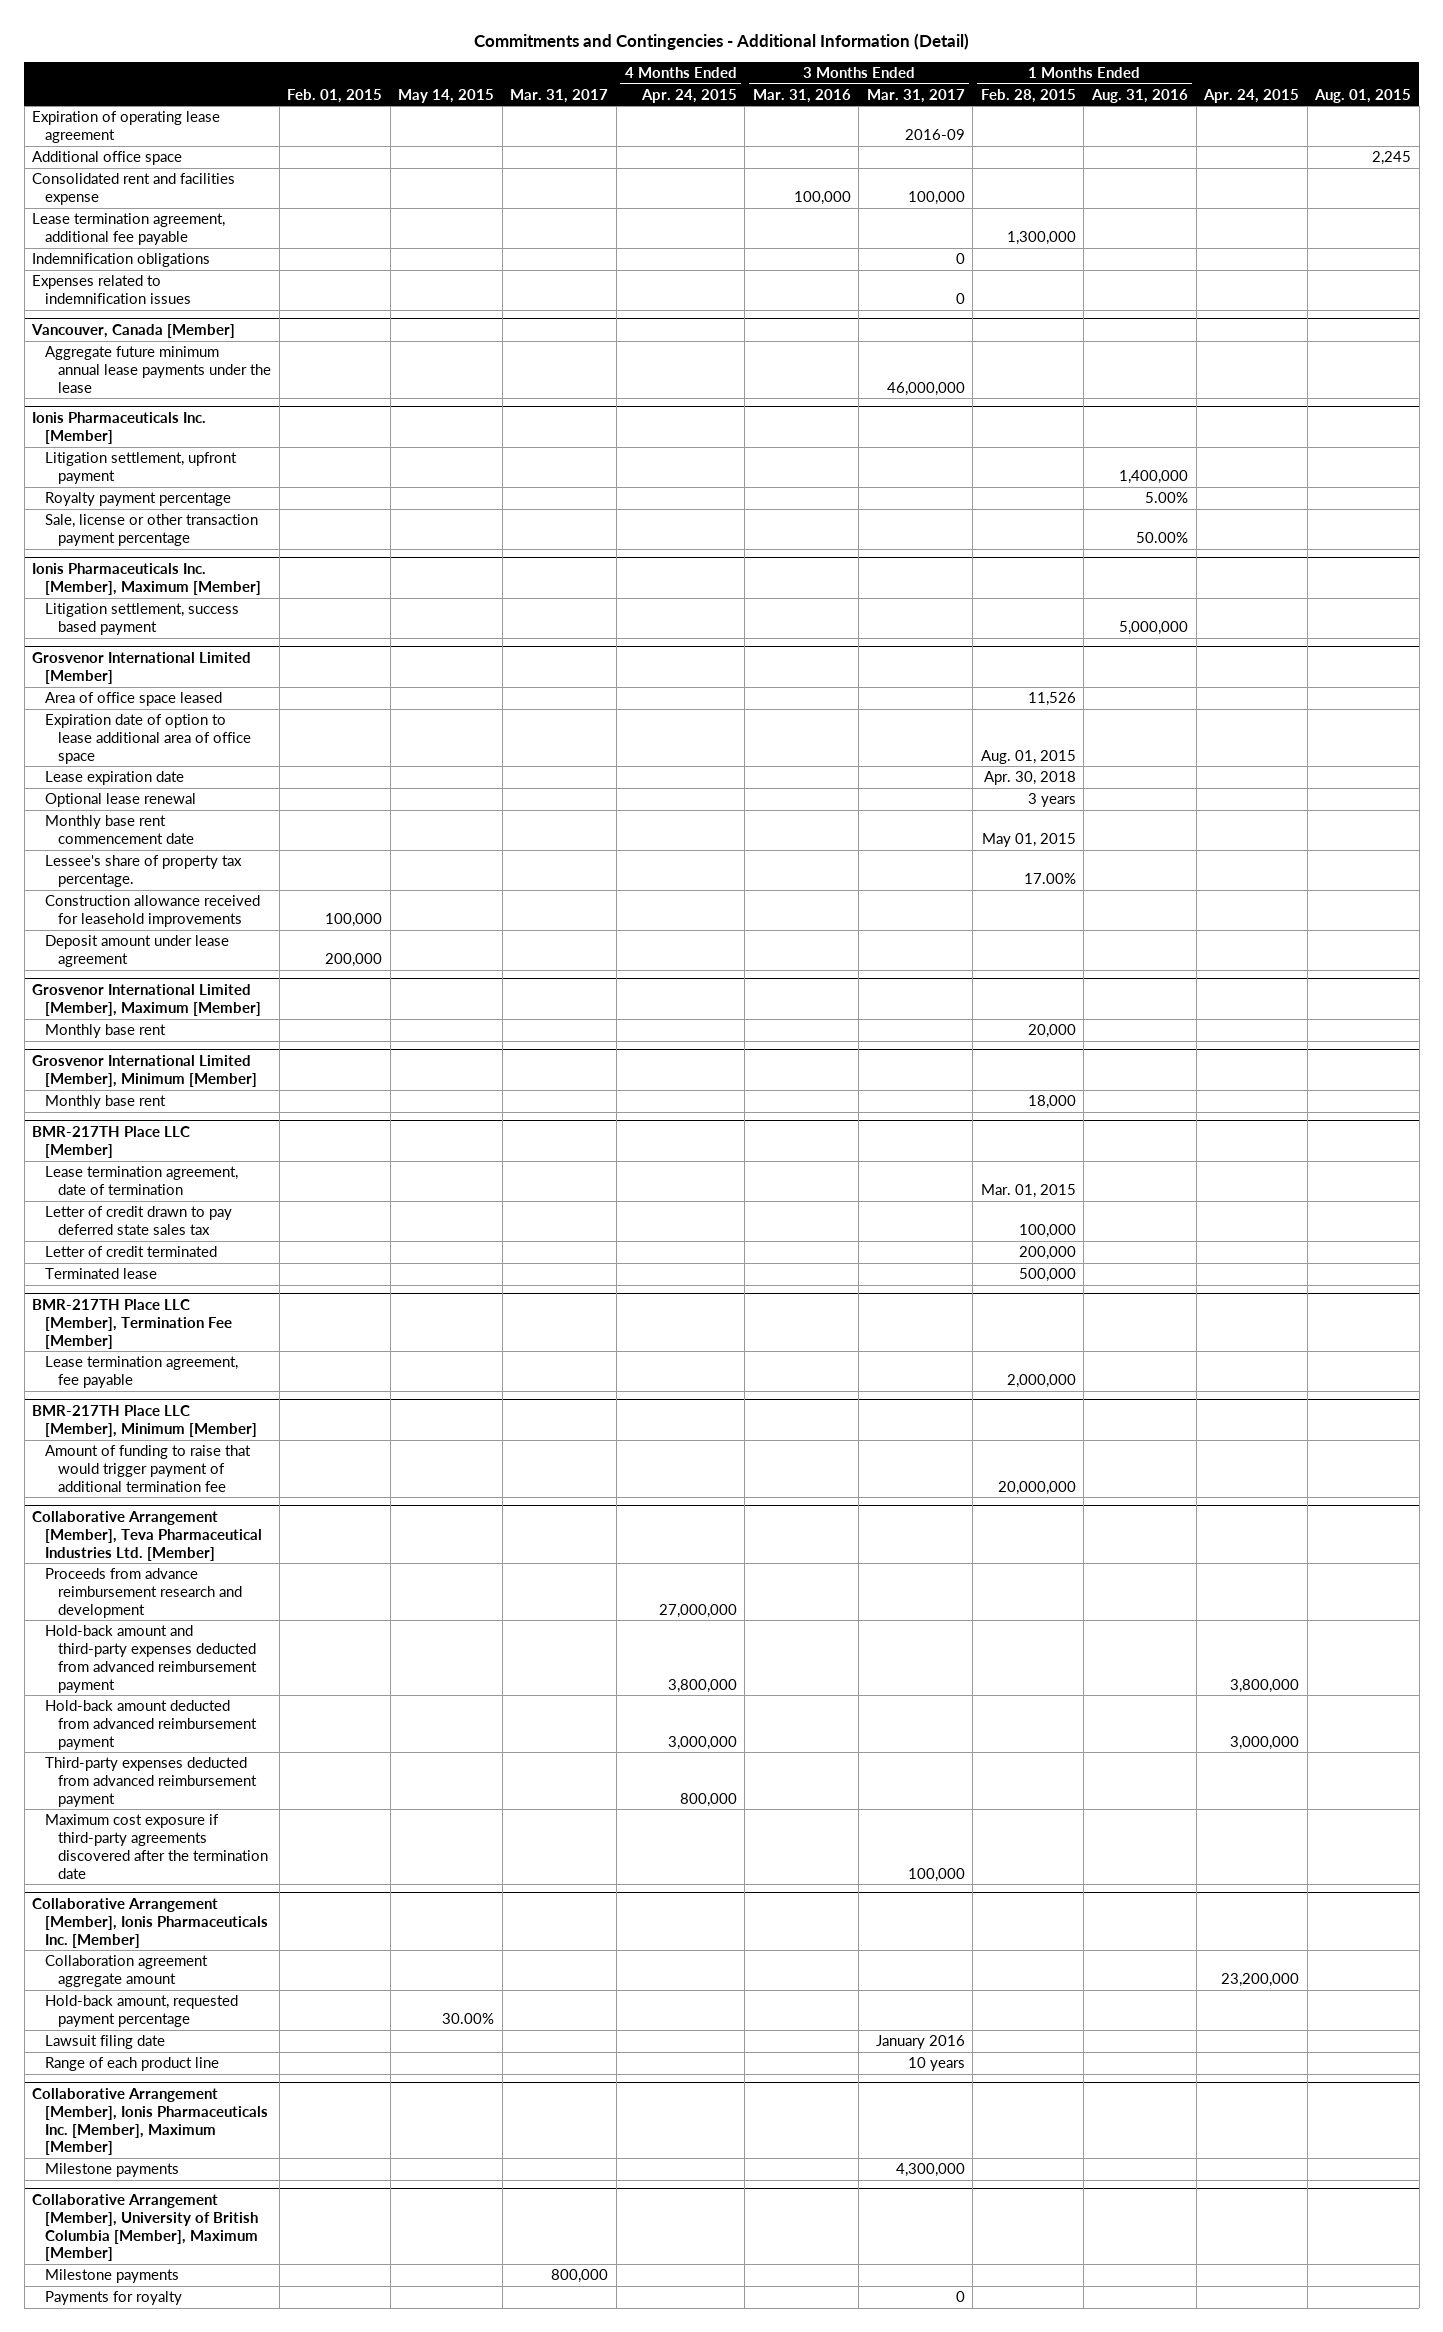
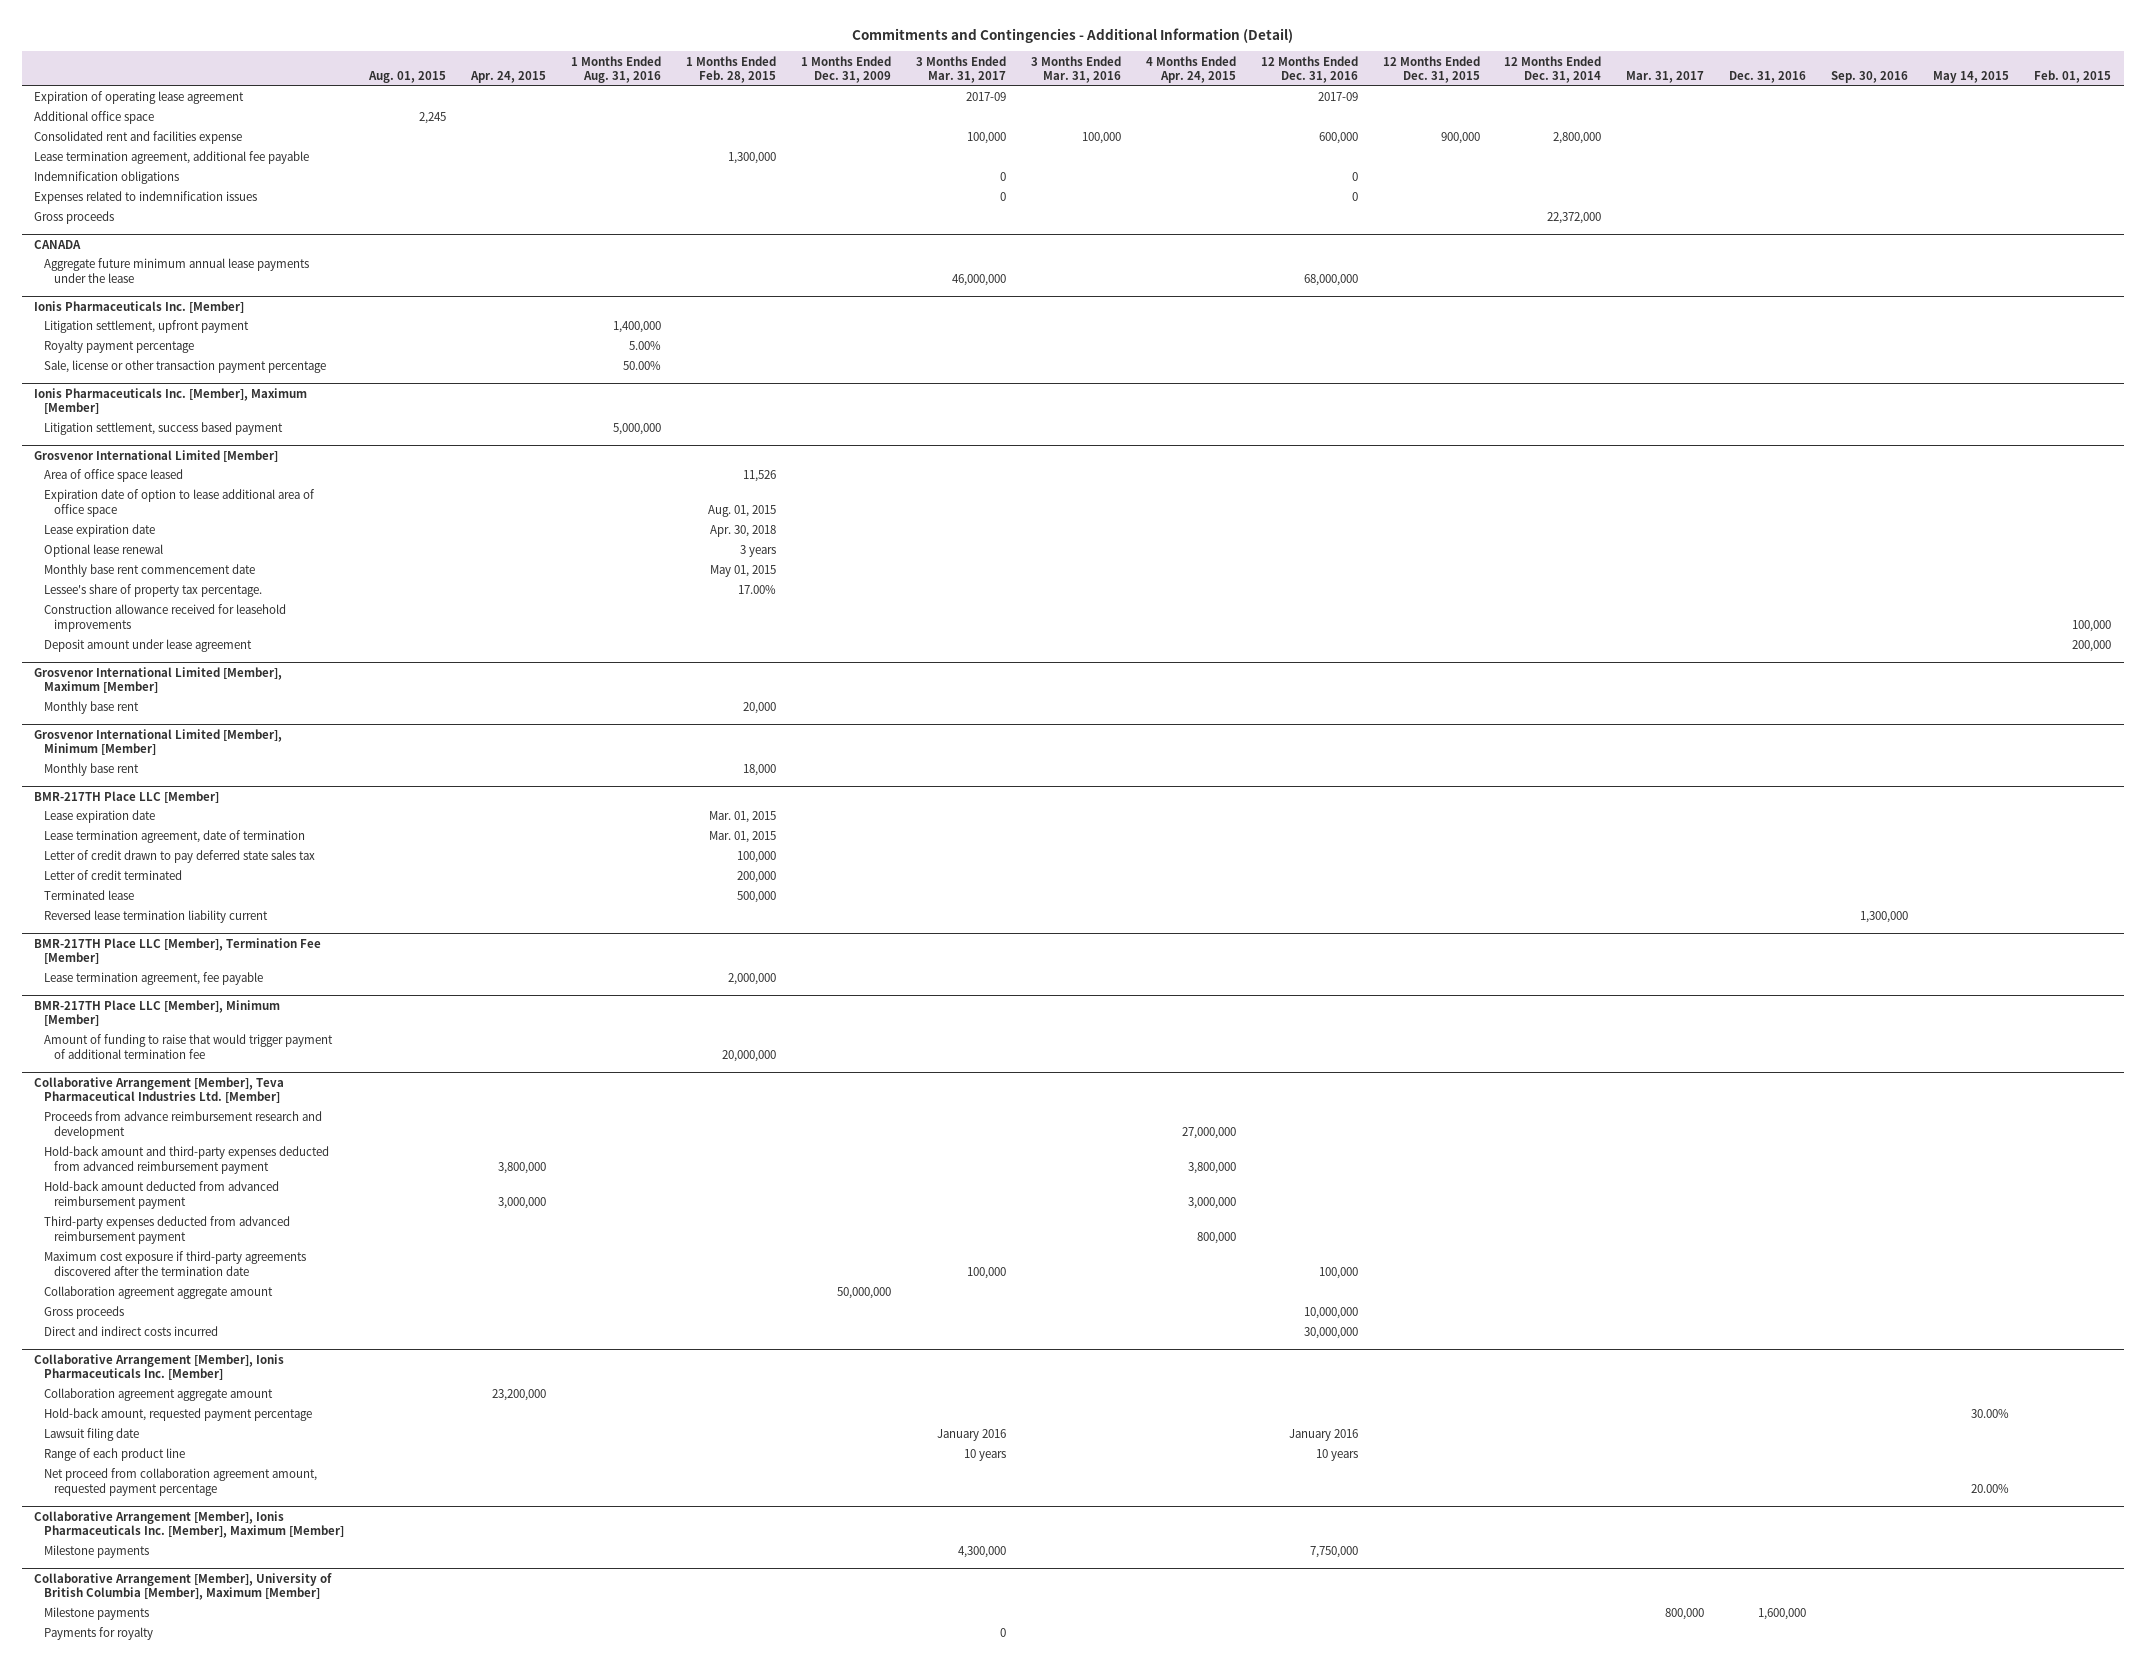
none -> [800,55,891,83] 1 Months Ended Dec. 31, 2009
none -> [1260,55,1358,83] 12 Months Ended Dec. 31, 2016
none -> [1382,55,1480,83] 12 Months Ended Dec. 31, 2015
none -> [1504,55,1602,83] 12 Months Ended Dec. 31, 2014
none -> [1729,70,1807,83] Dec. 31, 2016
none -> [1831,70,1909,83] Sep. 30, 2016
[904,128,965,140] 2016-09 -> [965,92,1006,102] 2017-09
none -> [33,211,114,225] Gross proceeds
[31,324,236,339] Vancouver, Canada [Member] -> [33,239,81,249] CANADA
none -> [44,810,156,824] Lease expiration date
none -> [44,910,269,924] Reversed lease termination liability current
none -> [44,1286,274,1300] Collaboration agreement aggregate amount
none -> [44,1306,125,1320] Gross proceeds
none -> [44,1326,219,1337] Direct and indirect costs incurred
none -> [44,1468,318,1496] Net proceed from collaboration agreement amount, requested payment percentage

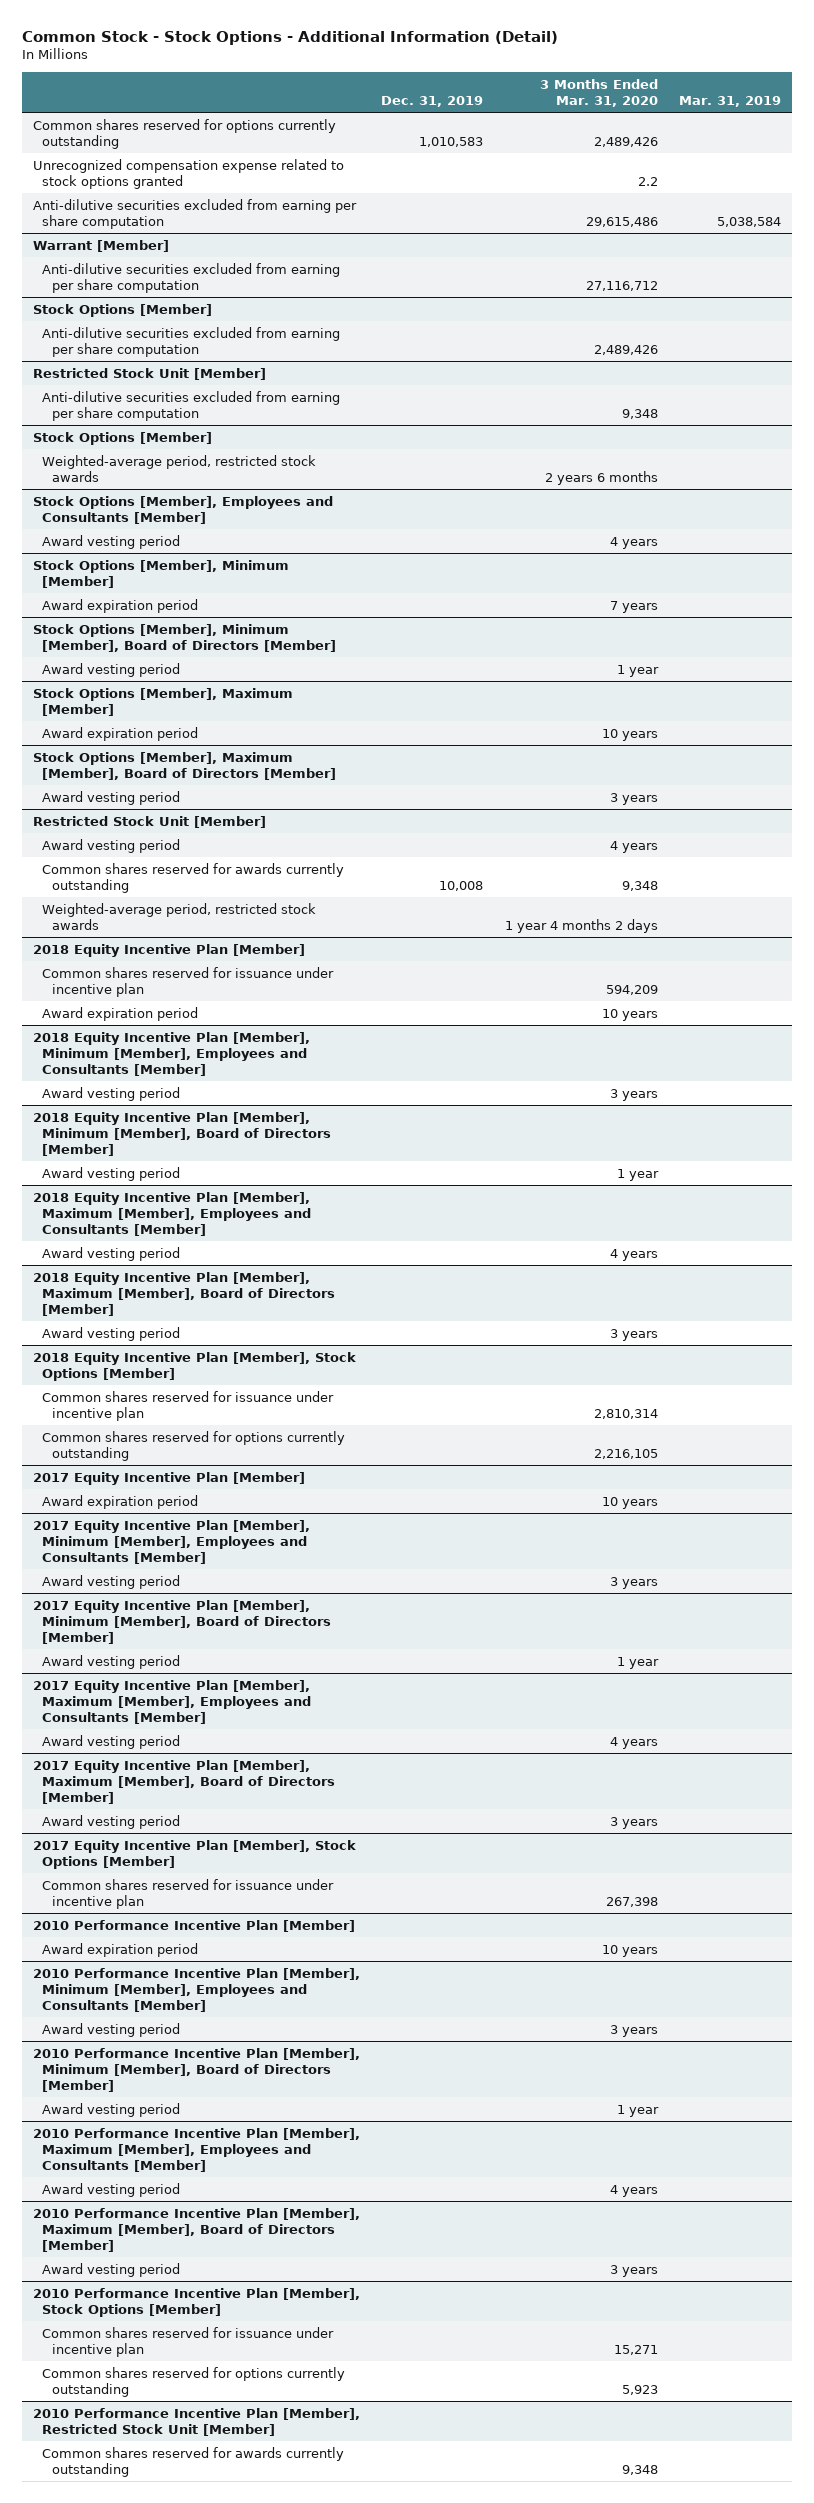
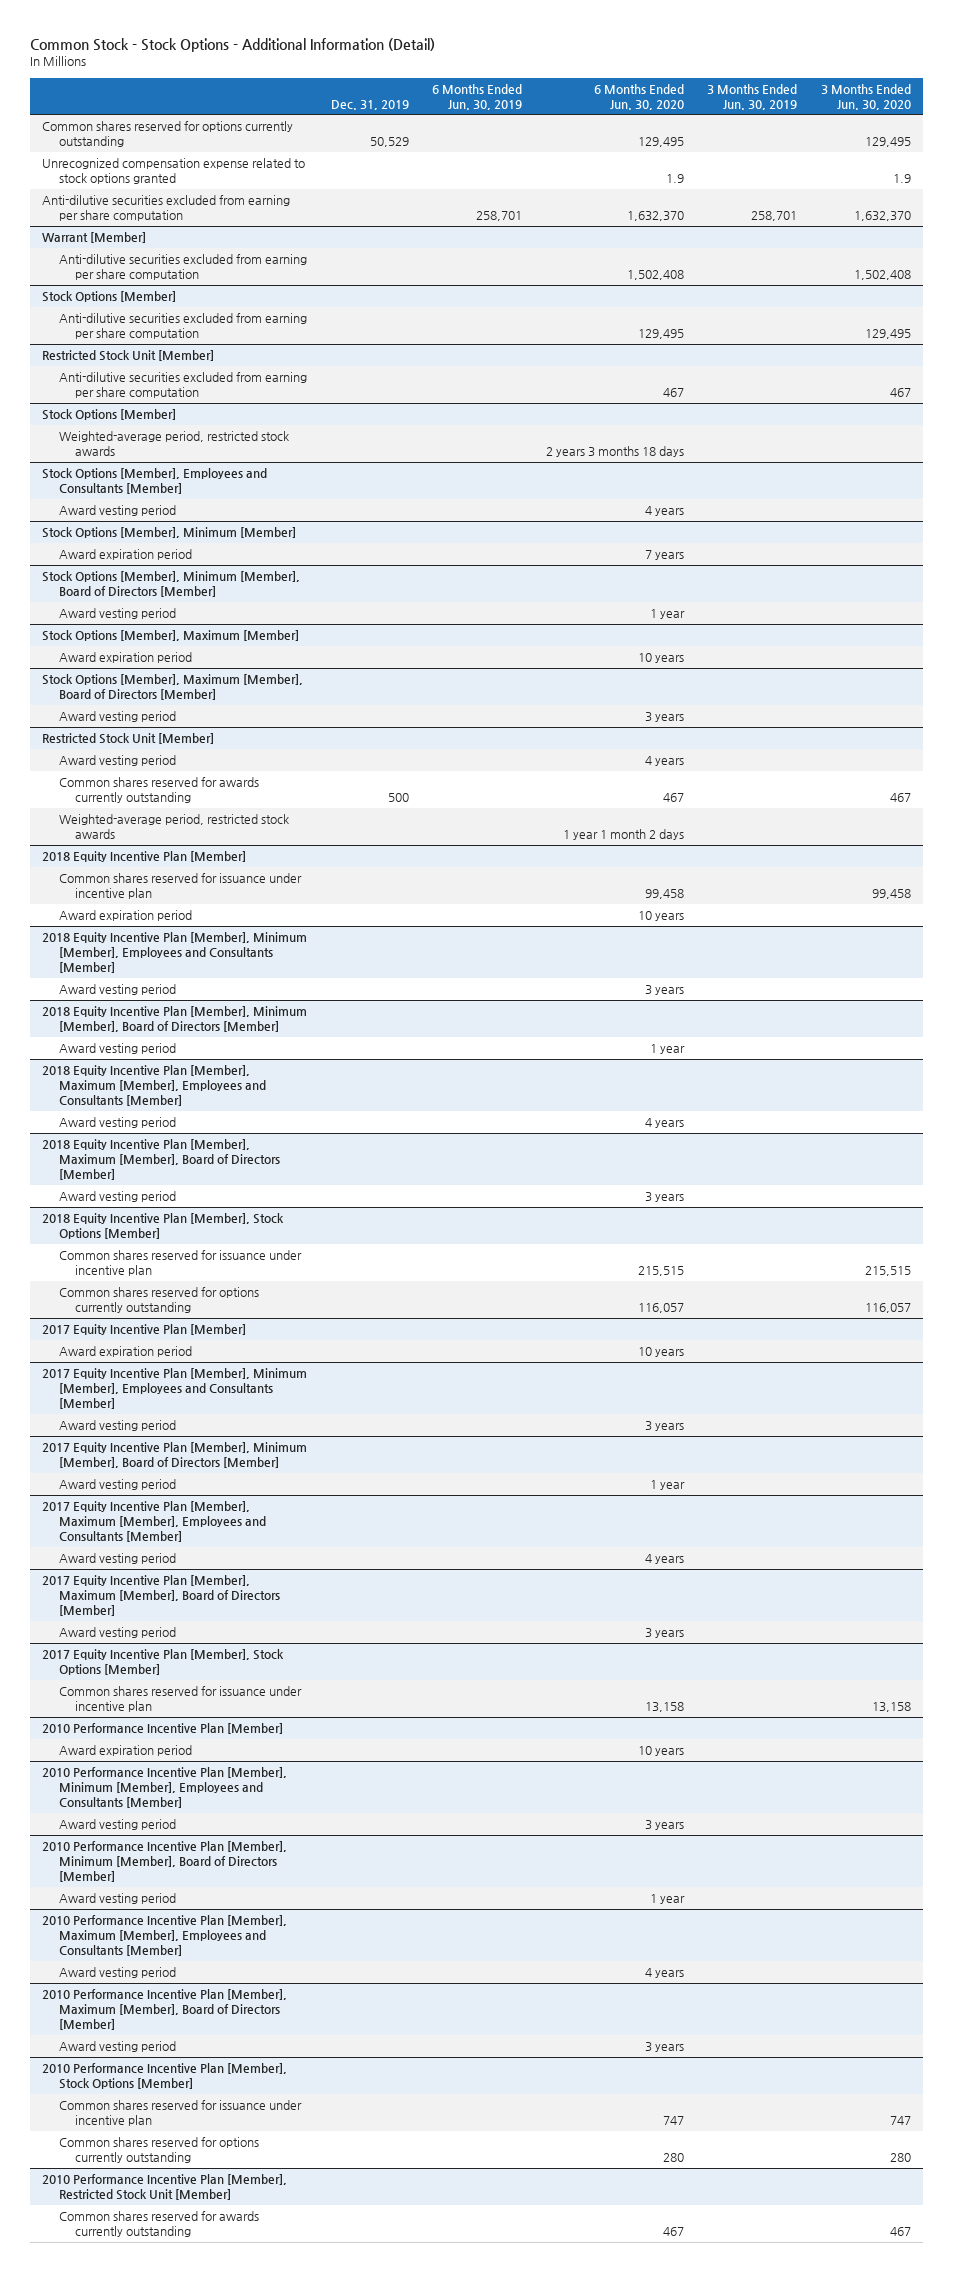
[539,78,658,107] 3 Months Ended Mar. 31, 2020 -> none
[679,95,782,107] Mar. 31, 2019 -> none
none -> [432,83,523,110] 6 Months Ended Jun. 30, 2019
none -> [593,83,684,110] 6 Months Ended Jun. 30, 2020
none -> [707,83,798,110] 3 Months Ended Jun. 30, 2019
none -> [821,83,912,110] 3 Months Ended Jun. 30, 2020
[419,136,484,147] 1,010,583 -> [369,137,409,148] 50,529
[439,880,484,891] 10,008 -> [387,793,409,803] 500

